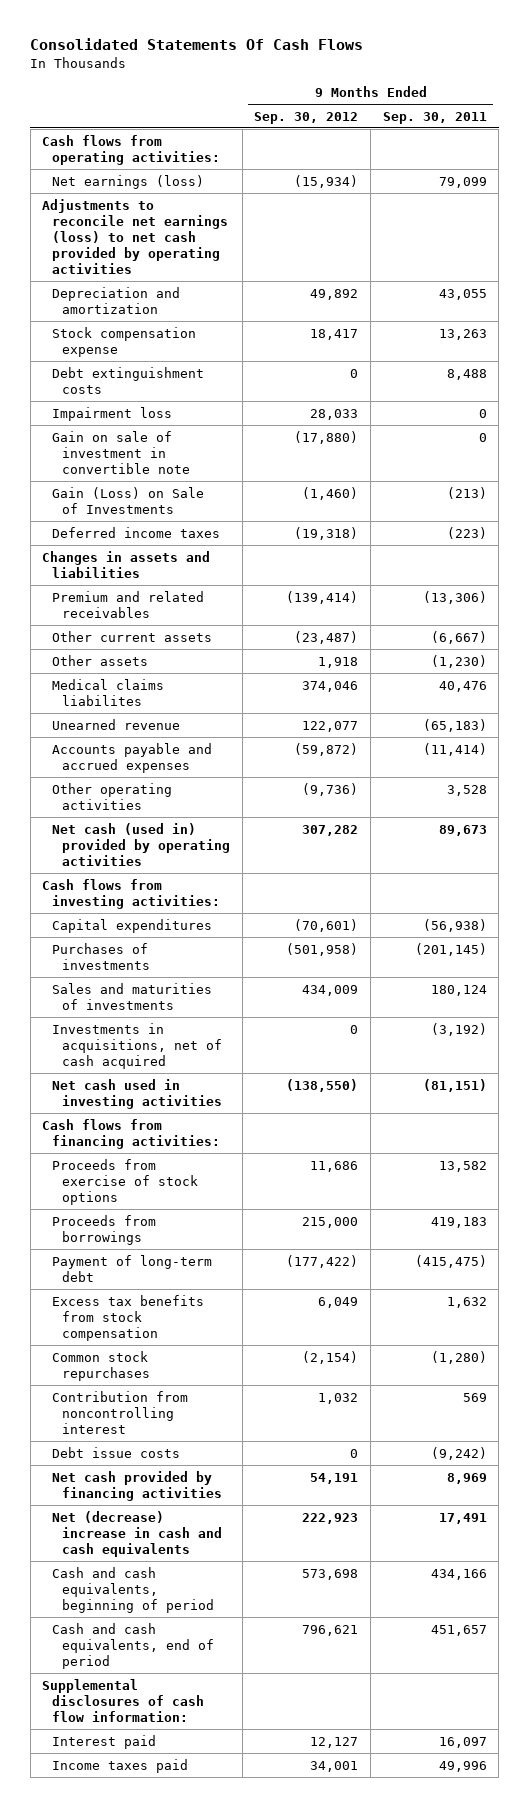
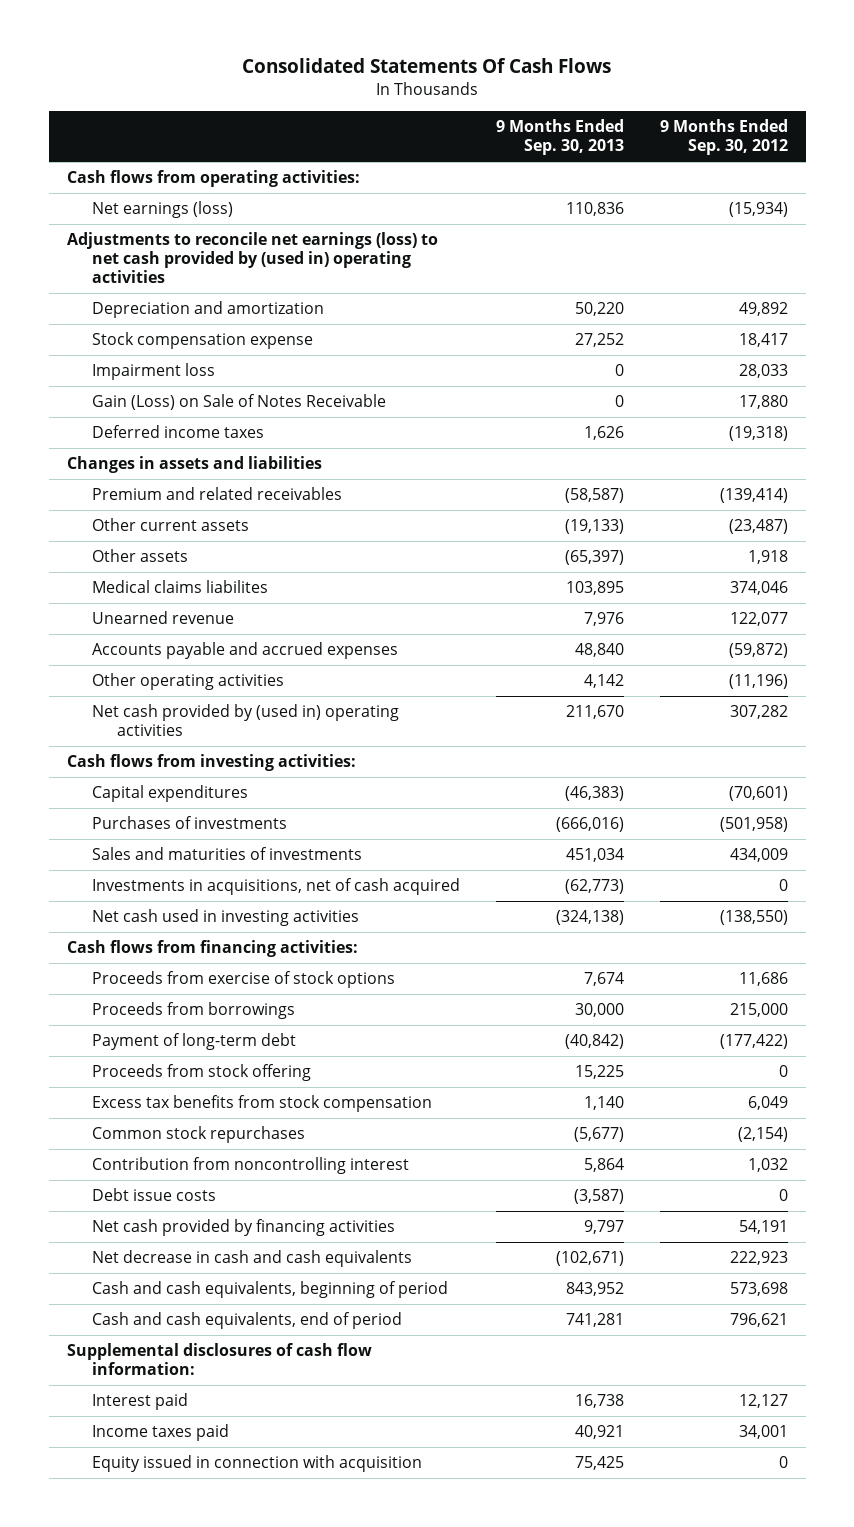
[382,111,487,124] Sep. 30, 2011 -> none
none -> [495,119,624,156] 9 Months Ended Sep. 30, 2013
[42,198,229,274] Adjustments to reconcile net earnings (loss) to net cash provided by operating activities -> [66,232,438,284] Adjustments to reconcile net earnings (loss) to net cash provided by (used in) operating activities
[52,366,205,394] Debt extinguishment costs -> none
[52,486,205,514] Gain (Loss) on Sale of Investments -> none
[52,430,191,474] Gain on sale of investment in convertible note -> [91,394,386,411] Gain (Loss) on Sale of Notes Receivable
[294,430,359,444] (17,880) -> [738,395,788,410] 17,880
[302,782,359,796] (9,736) -> [728,674,788,690] (11,196)
[52,822,231,866] Net cash (used in) provided by operating activities -> [91,704,399,737] Net cash provided by (used in) operating activities
none -> [91,1064,311,1082] Proceeds from stock offering
[52,1510,223,1557] Net (decrease) increase in cash and cash equivalents -> [91,1250,412,1268] Net decrease in cash and cash equivalents
none -> [91,1455,422,1473] Equity issued in connection with acquisition

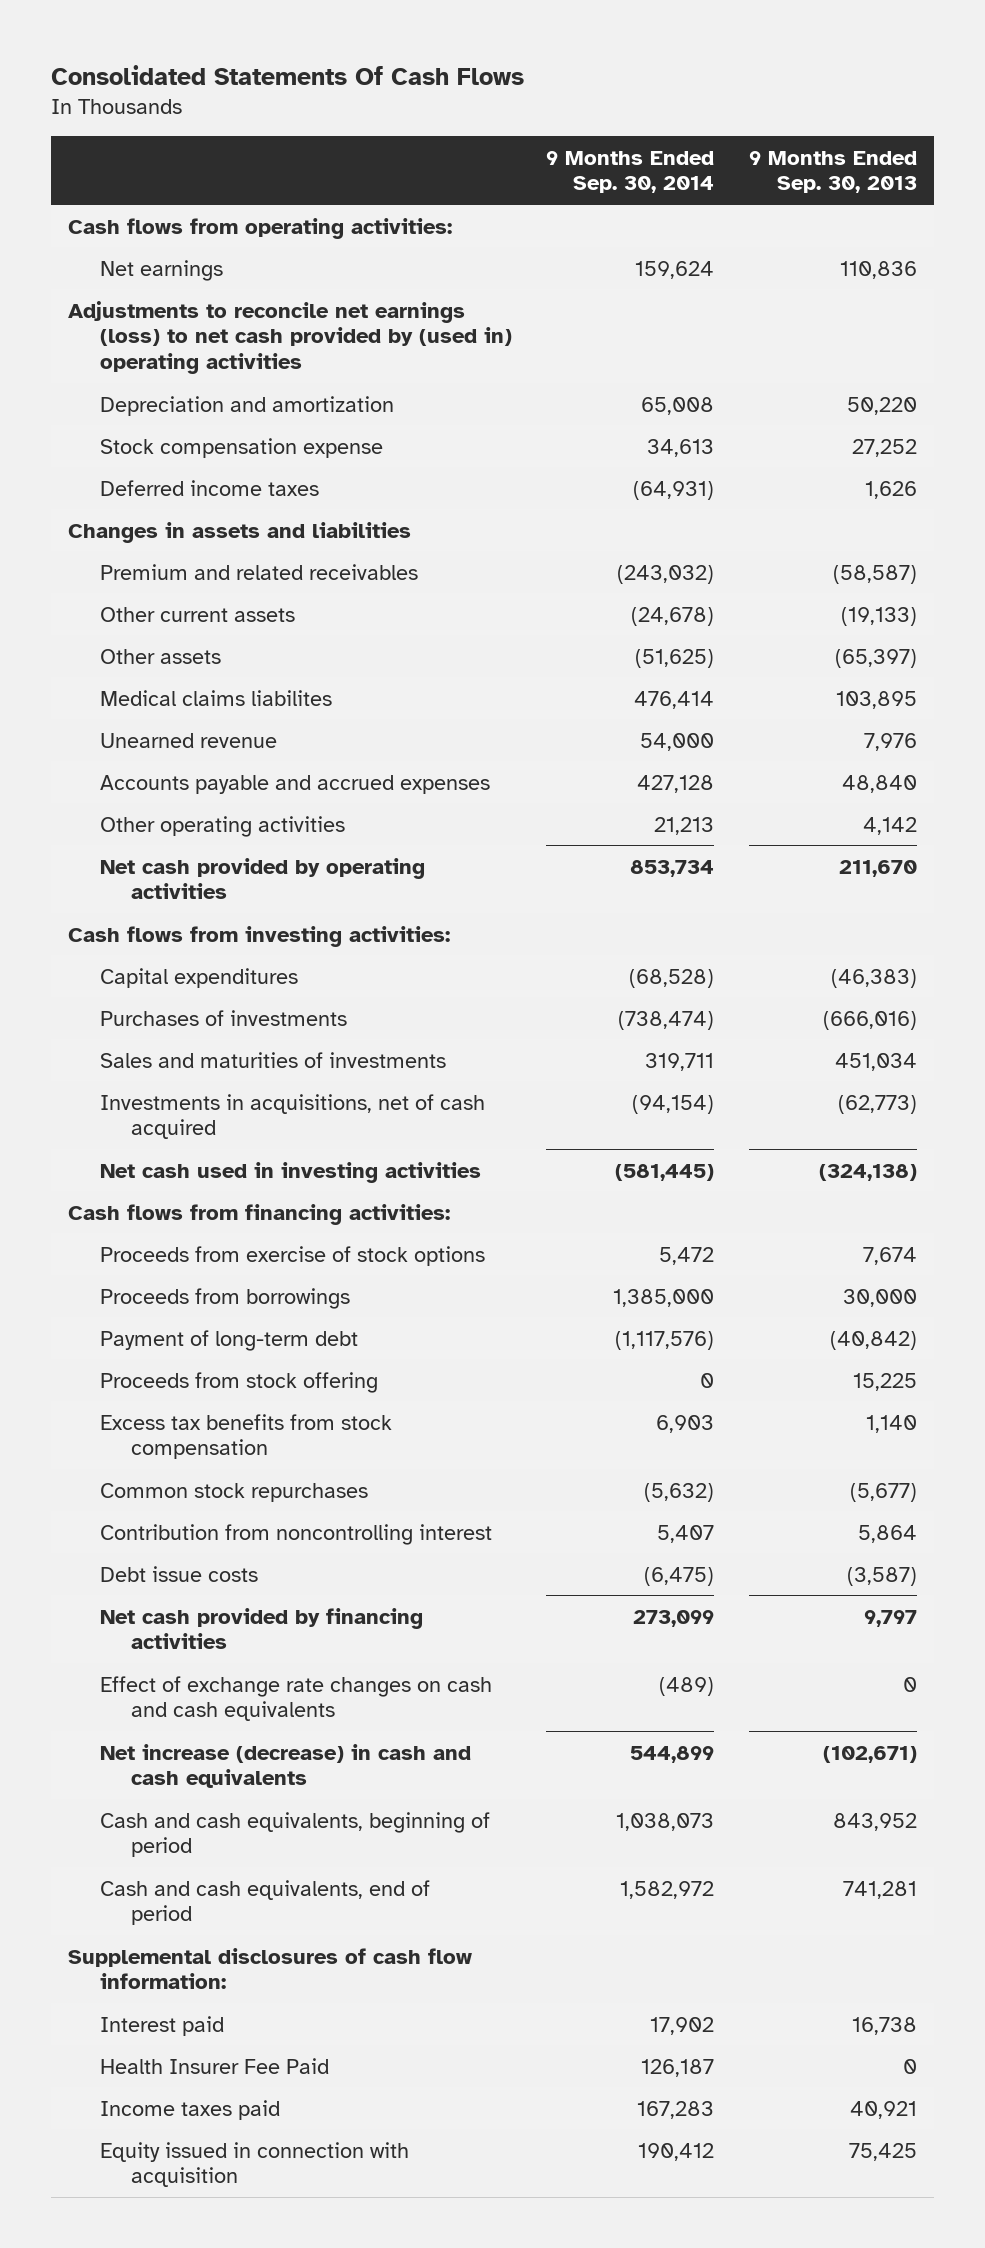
[659,119,788,156] 9 Months Ended Sep. 30, 2012 -> none
none -> [546,150,715,194] 9 Months Ended Sep. 30, 2014
[91,201,233,219] Net earnings (loss) -> [99,259,223,281] Net earnings
[91,363,215,381] Impairment loss -> none
[91,394,386,411] Gain (Loss) on Sale of Notes Receivable -> none
[91,704,399,737] Net cash provided by (used in) operating activities -> [99,857,425,900] Net cash provided by operating activities
none -> [99,1675,492,1722] Effect of exchange rate changes on cash and cash equivalents
[91,1250,412,1268] Net decrease in cash and cash equivalents -> [99,1743,471,1789] Net increase (decrease) in cash and cash equivalents
none -> [99,2057,329,2074] Health Insurer Fee Paid

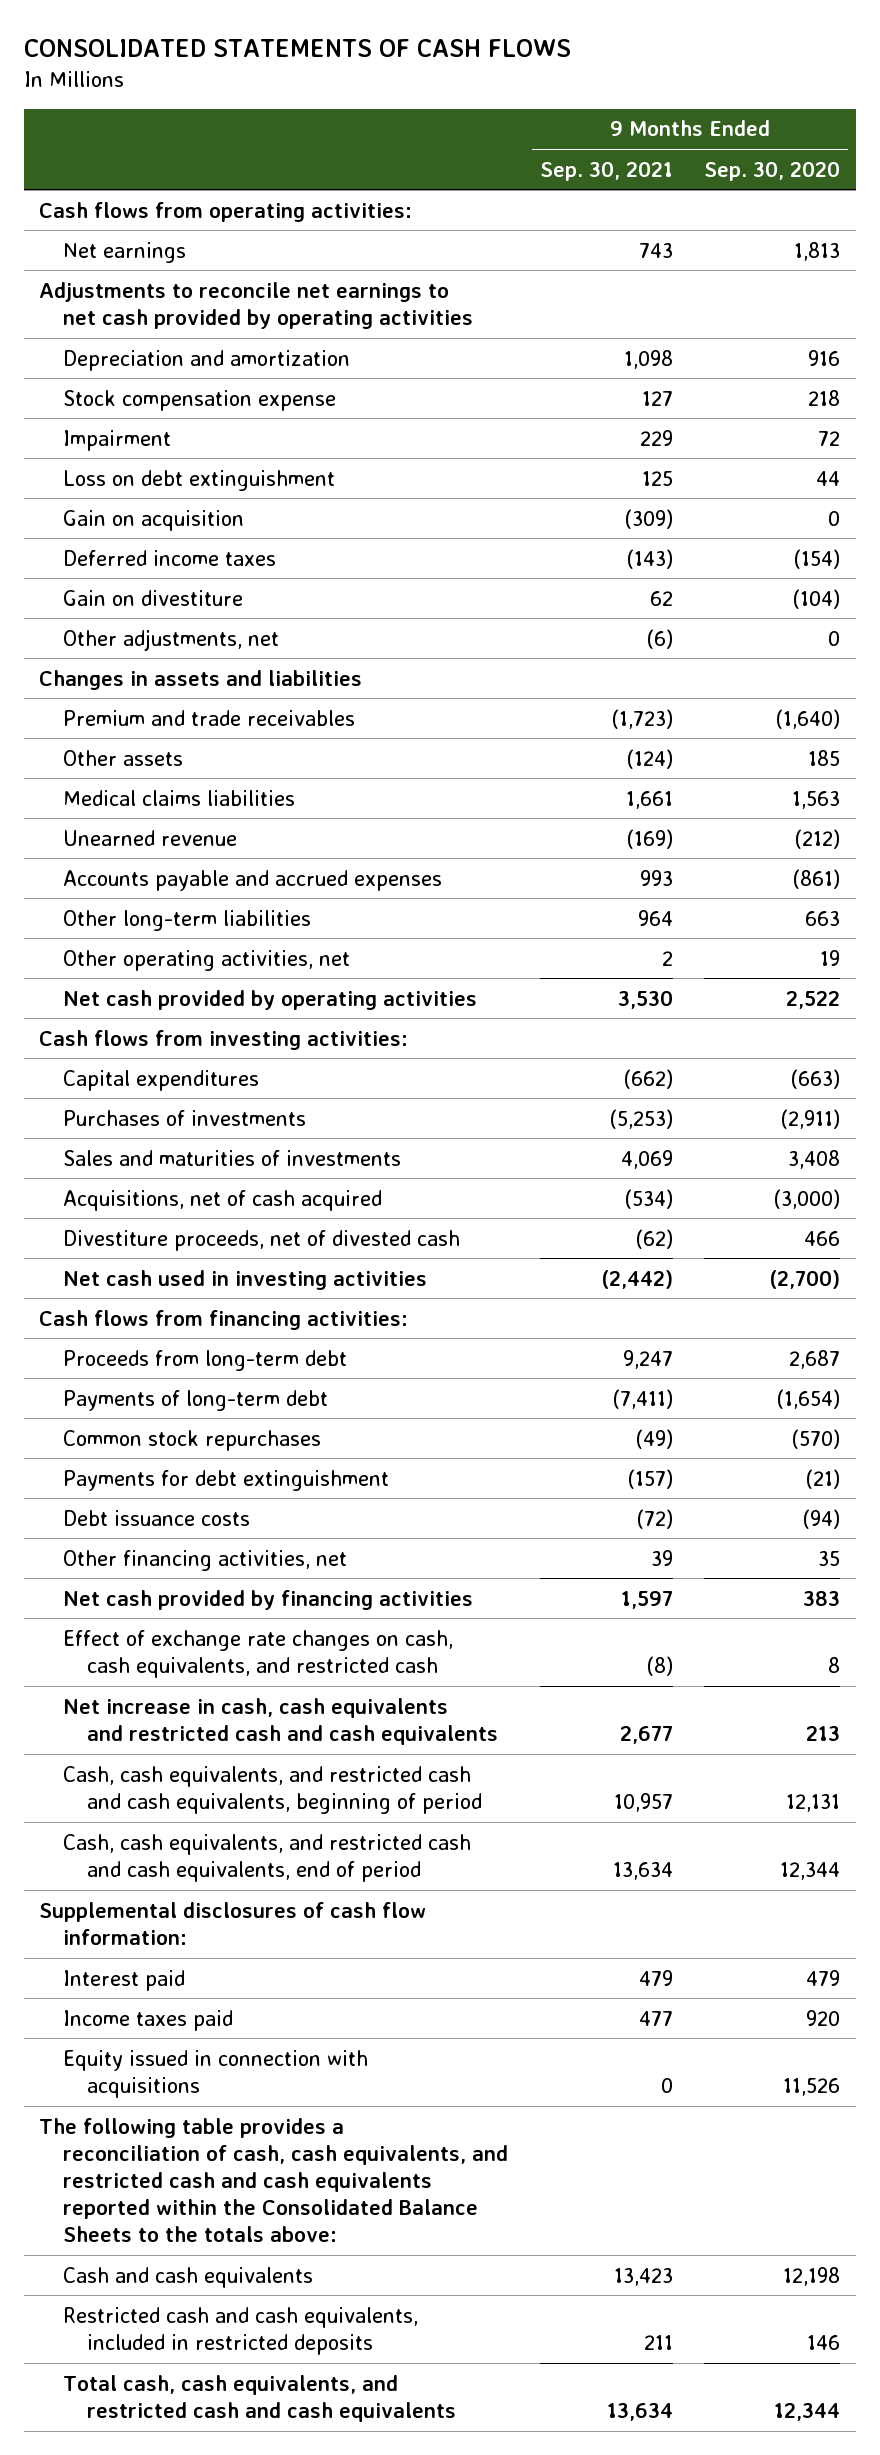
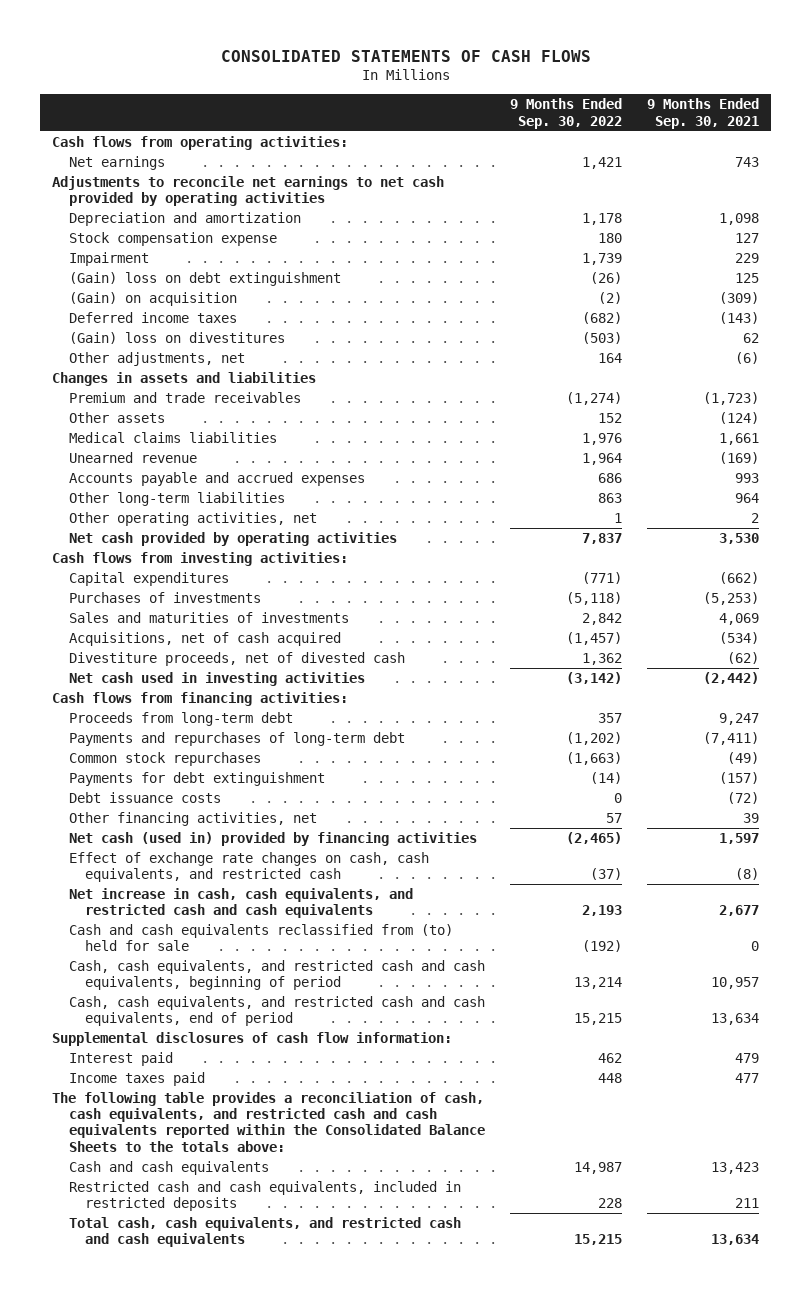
[704,160,841,181] Sep. 30, 2020 -> none
none -> [509,98,622,129] 9 Months Ended Sep. 30, 2022
[63,469,336,491] Loss on debt extinguishment -> [68,272,341,287] (Gain) loss on debt extinguishment
[63,509,245,531] Gain on acquisition -> [68,292,237,307] (Gain) on acquisition
[63,589,244,606] Gain on divestiture -> [68,332,285,345] (Gain) loss on divestitures
[63,1389,329,1411] Payments of long-term debt -> [68,732,405,747] Payments and repurchases of long-term debt
[63,1589,474,1610] Net cash provided by financing activities -> [68,832,477,847] Net cash (used in) provided by financing activities
[63,1697,498,1745] Net increase in cash, cash equivalents and restricted cash and cash equivalents -> [68,888,413,919] Net increase in cash, cash equivalents, and restricted cash and cash equivalents
none -> [68,924,453,952] Cash and cash equivalents reclassified from (to) held for sale
[63,2049,369,2098] Equity issued in connection with acquisitions -> none

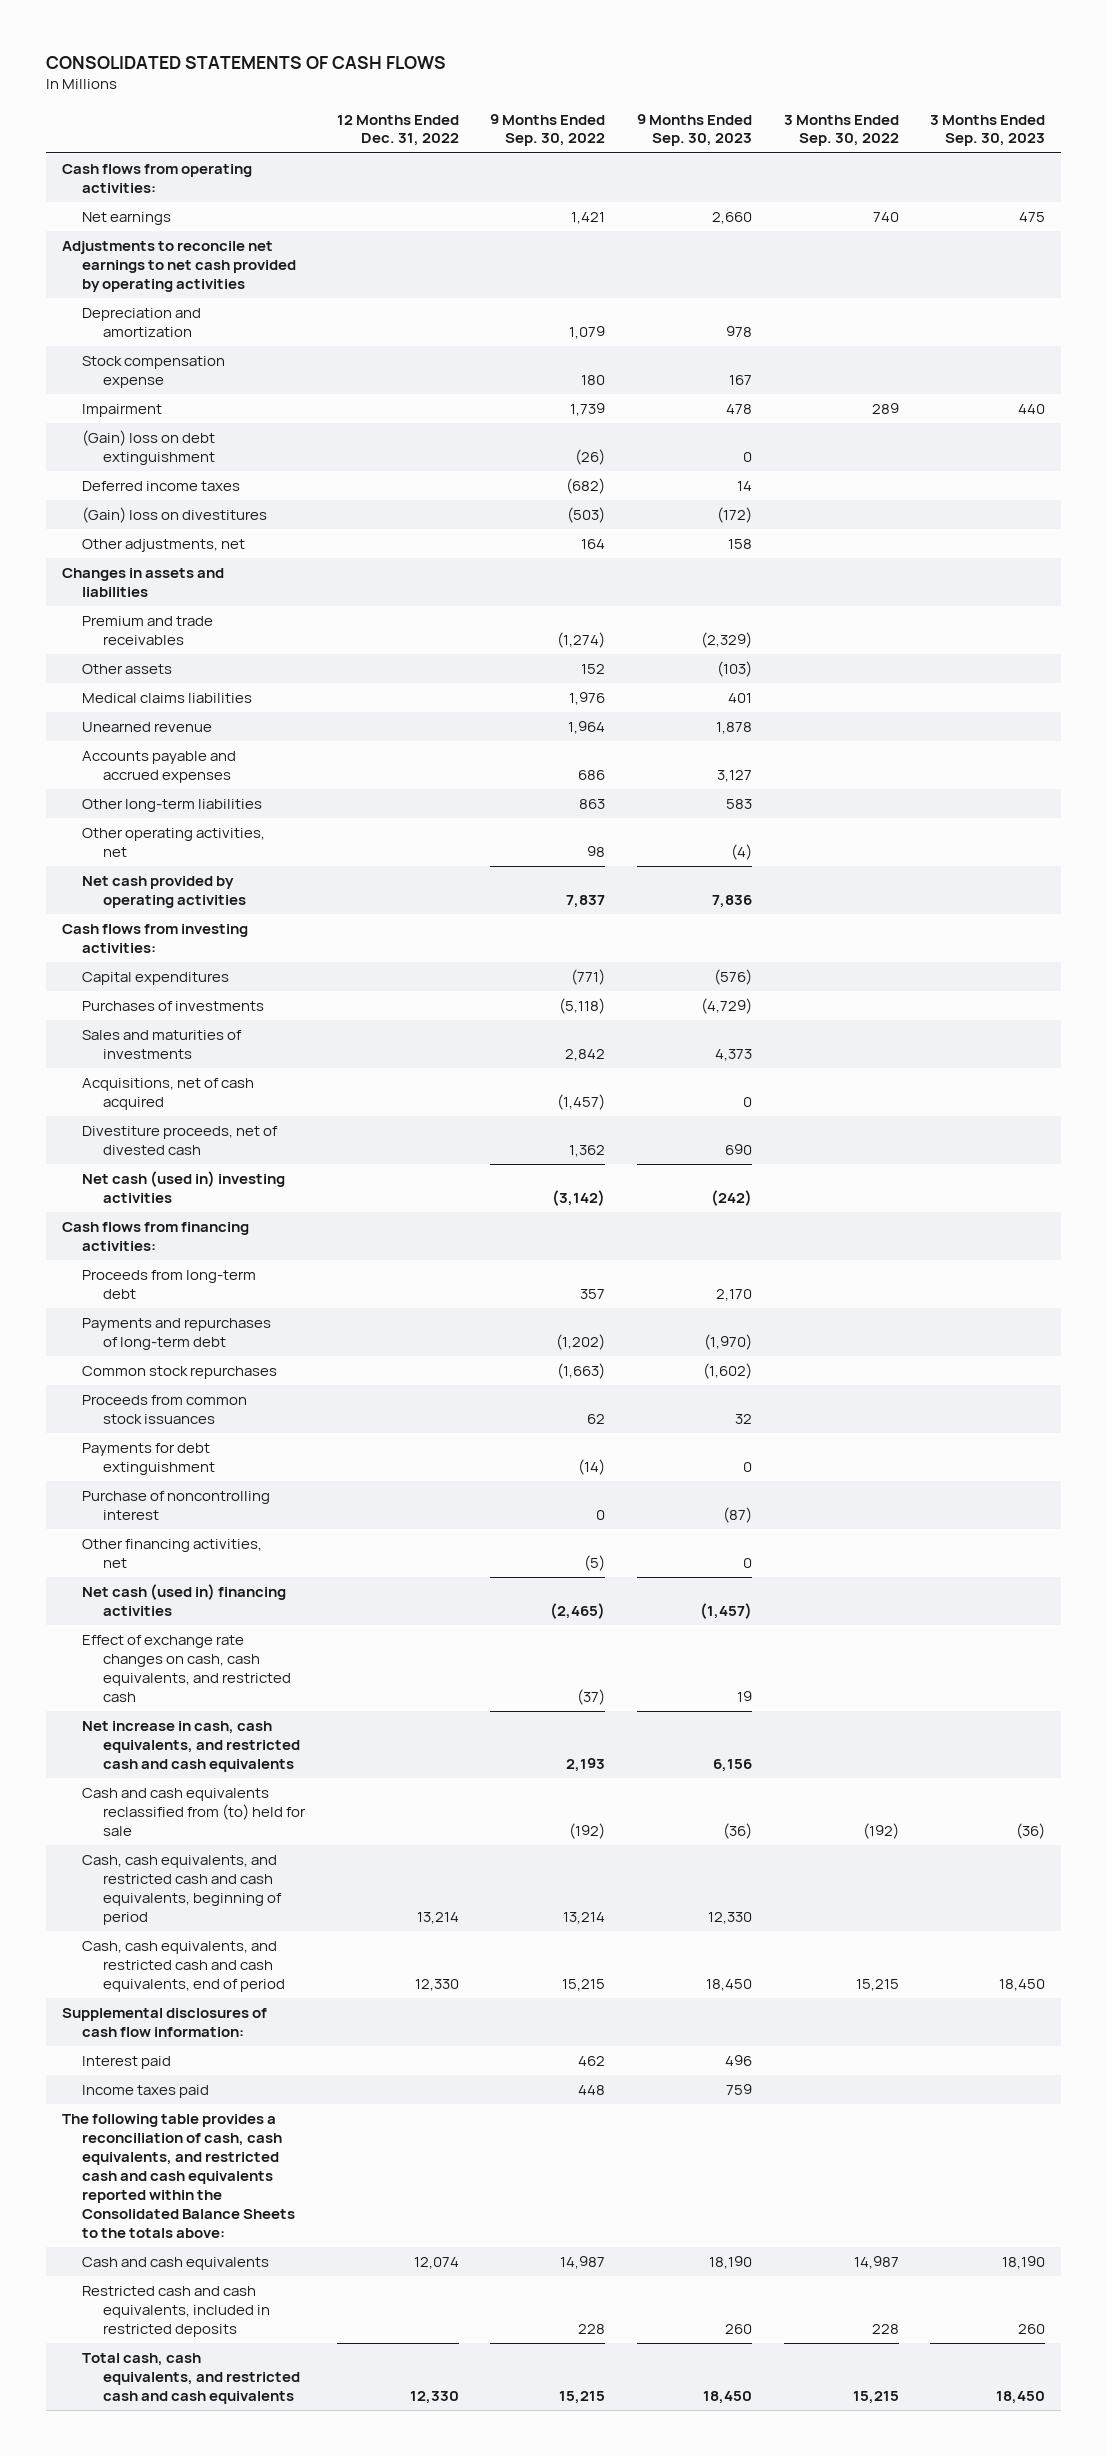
[646,98,759,129] 9 Months Ended Sep. 30, 2021 -> none
none -> [336,114,459,147] 12 Months Ended Dec. 31, 2022
none -> [636,113,752,147] 9 Months Ended Sep. 30, 2023
none -> [783,114,899,147] 3 Months Ended Sep. 30, 2022
none -> [930,114,1046,147] 3 Months Ended Sep. 30, 2023
[581,213,622,226] 1,178 -> [569,326,606,340] 1,079
[68,292,237,307] (Gain) on acquisition -> none
[613,513,622,524] 1 -> [587,846,606,858] 98
[68,672,365,687] Net cash used in investing activities -> [82,1171,286,1204] Net cash (used in) investing activities
none -> [82,1395,248,1425] Proceeds from common stock issuances
[68,792,221,804] Debt issuance costs -> none
none -> [82,1491,271,1521] Purchase of noncontrolling interest
[605,813,622,824] 57 -> [584,1555,606,1572] (5)
[68,832,477,847] Net cash (used in) provided by financing activities -> [82,1584,287,1617] Net cash (used in) financing activities

